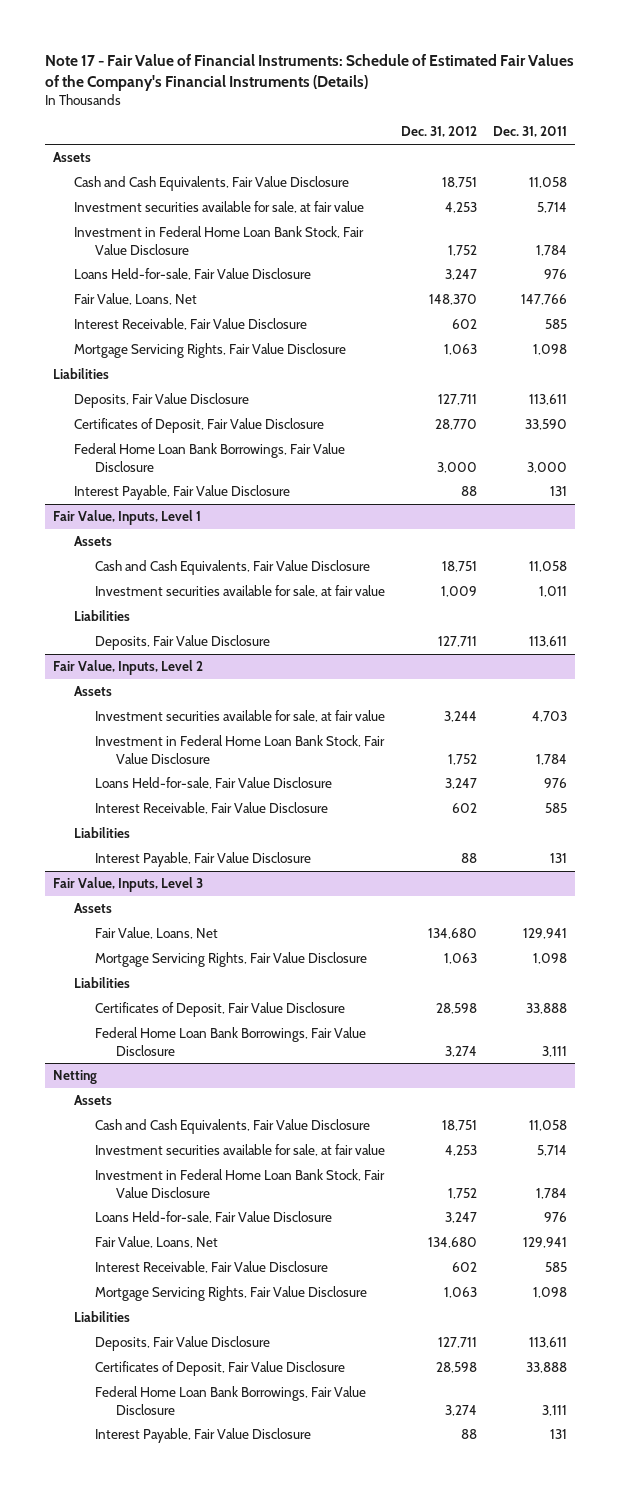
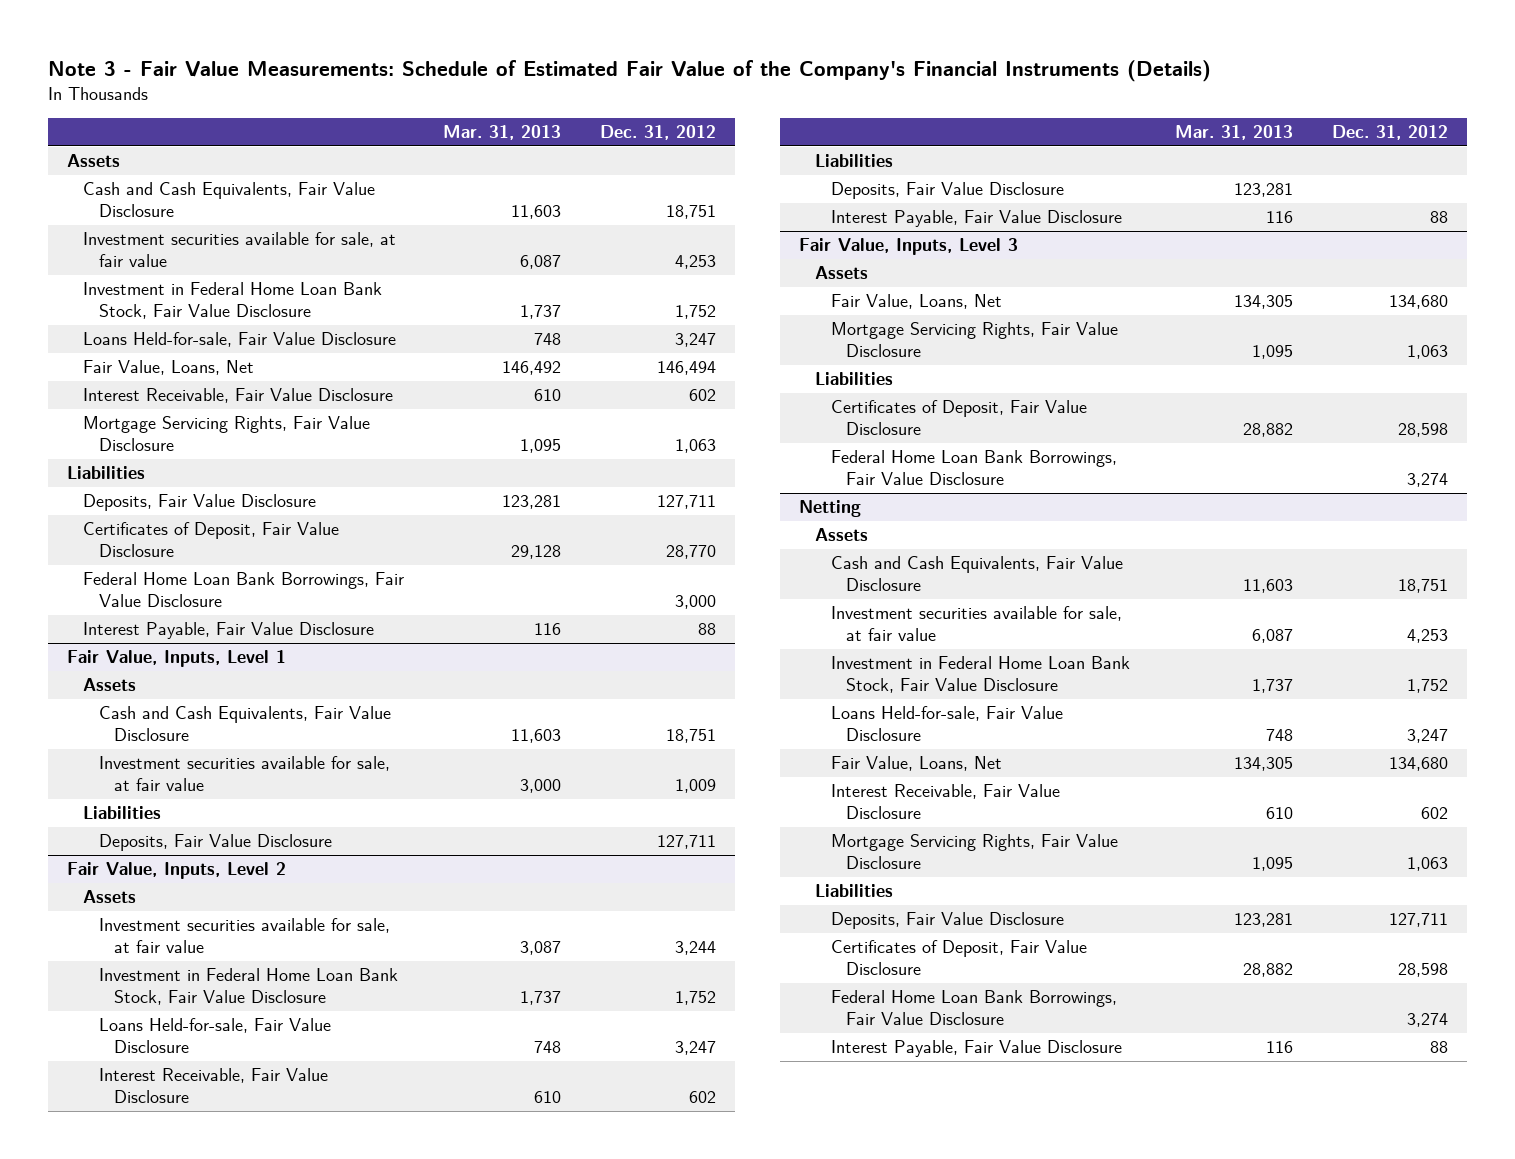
[44,53,574,92] Note 17 - Fair Value of Financial Instruments: Schedule of Estimated Fair Values of the Company's Financial Instruments (Details) -> [47,59,1211,82] Note 3 - Fair Value Measurements: Schedule of Estimated Fair Value of the Company's Financial Instruments (Details)
[492,126,567,138] Dec. 31, 2011 -> none
none -> [442,124,561,140] Mar. 31, 2013
[429,294,478,306] 148,370 -> [656,361,716,376] 146,494
none -> [830,182,1064,200] Deposits, Fair Value Disclosure

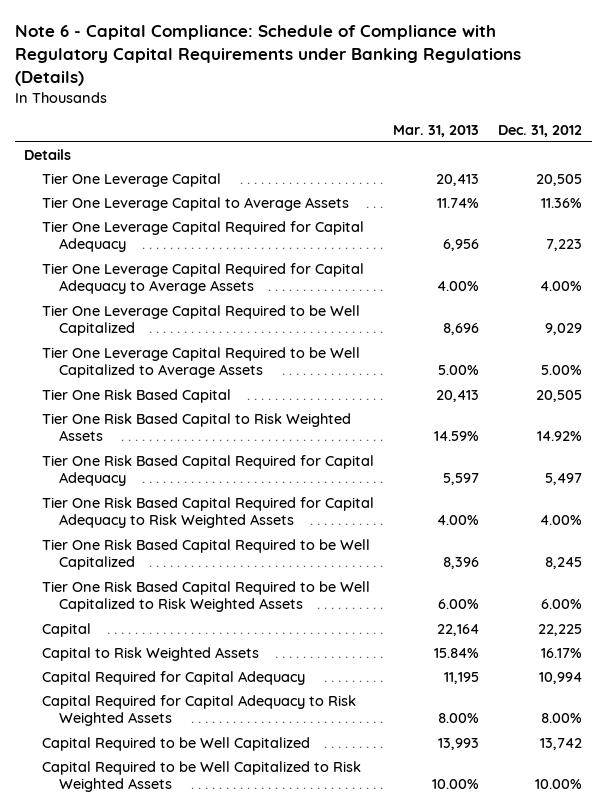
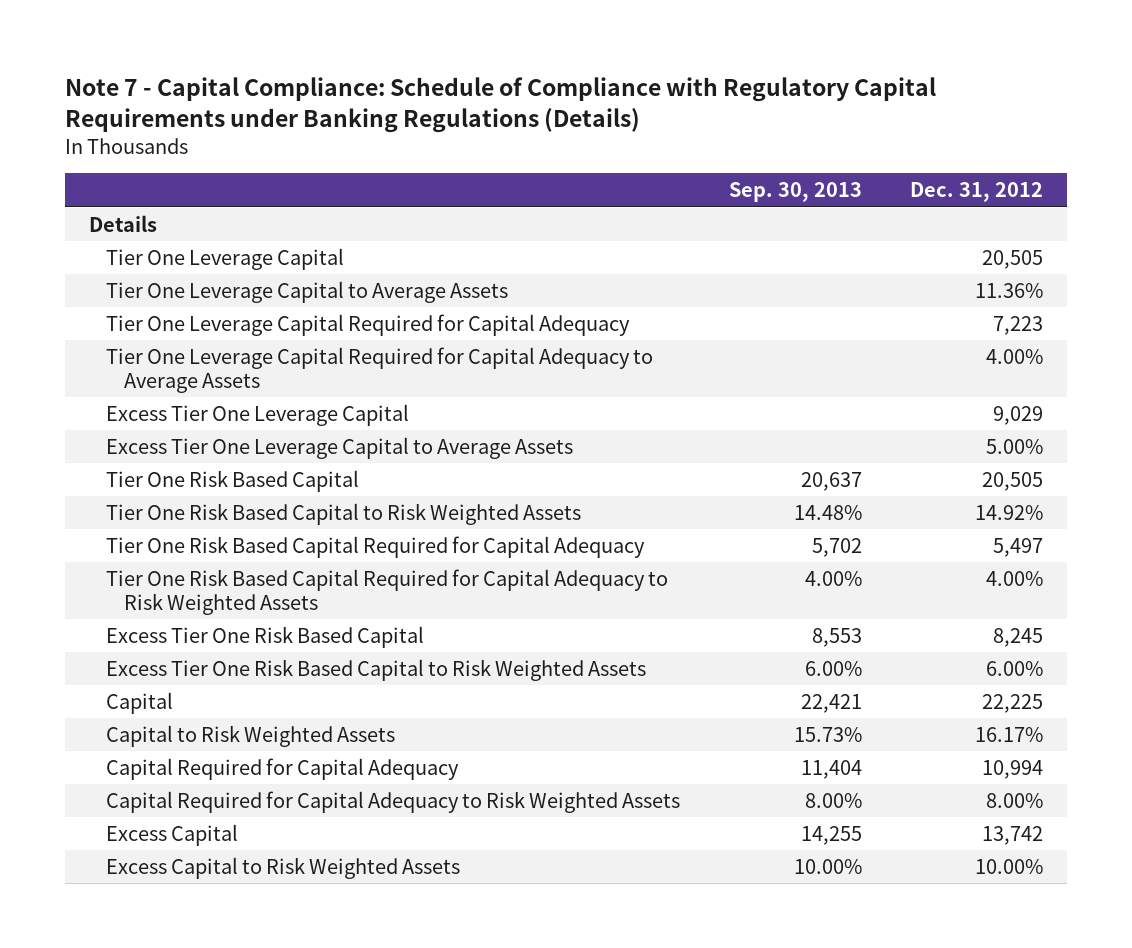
[14,25,521,86] Note 6 - Capital Compliance: Schedule of Compliance with Regulatory Capital Requirements under Banking Regulations (Details) -> [65,76,937,133] Note 7 - Capital Compliance: Schedule of Compliance with Regulatory Capital Requirements under Banking Regulations (Details)
[393,124,480,137] Mar. 31, 2013 -> none
none -> [728,182,862,203] Sep. 30, 2013
[41,305,360,337] Tier One Leverage Capital Required to be Well Capitalized -> [106,403,410,426] Excess Tier One Leverage Capital
[41,347,360,379] Tier One Leverage Capital Required to be Well Capitalized to Average Assets -> [106,436,574,459] Excess Tier One Leverage Capital to Average Assets
[41,539,370,571] Tier One Risk Based Capital Required to be Well Capitalized -> [106,625,425,648] Excess Tier One Risk Based Capital
[41,581,370,613] Tier One Risk Based Capital Required to be Well Capitalized to Risk Weighted Assets -> [106,658,647,681] Excess Tier One Risk Based Capital to Risk Weighted Assets
[41,737,310,752] Capital Required to be Well Capitalized -> [106,823,239,846] Excess Capital
[41,761,361,793] Capital Required to be Well Capitalized to Risk Weighted Assets -> [106,856,461,879] Excess Capital to Risk Weighted Assets

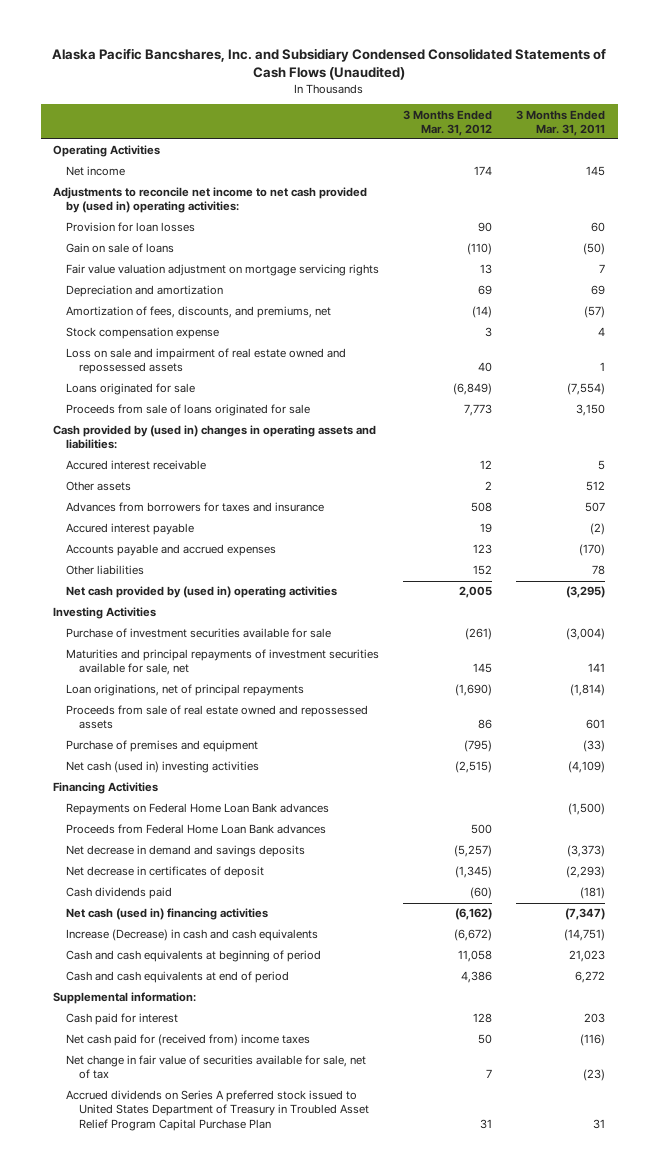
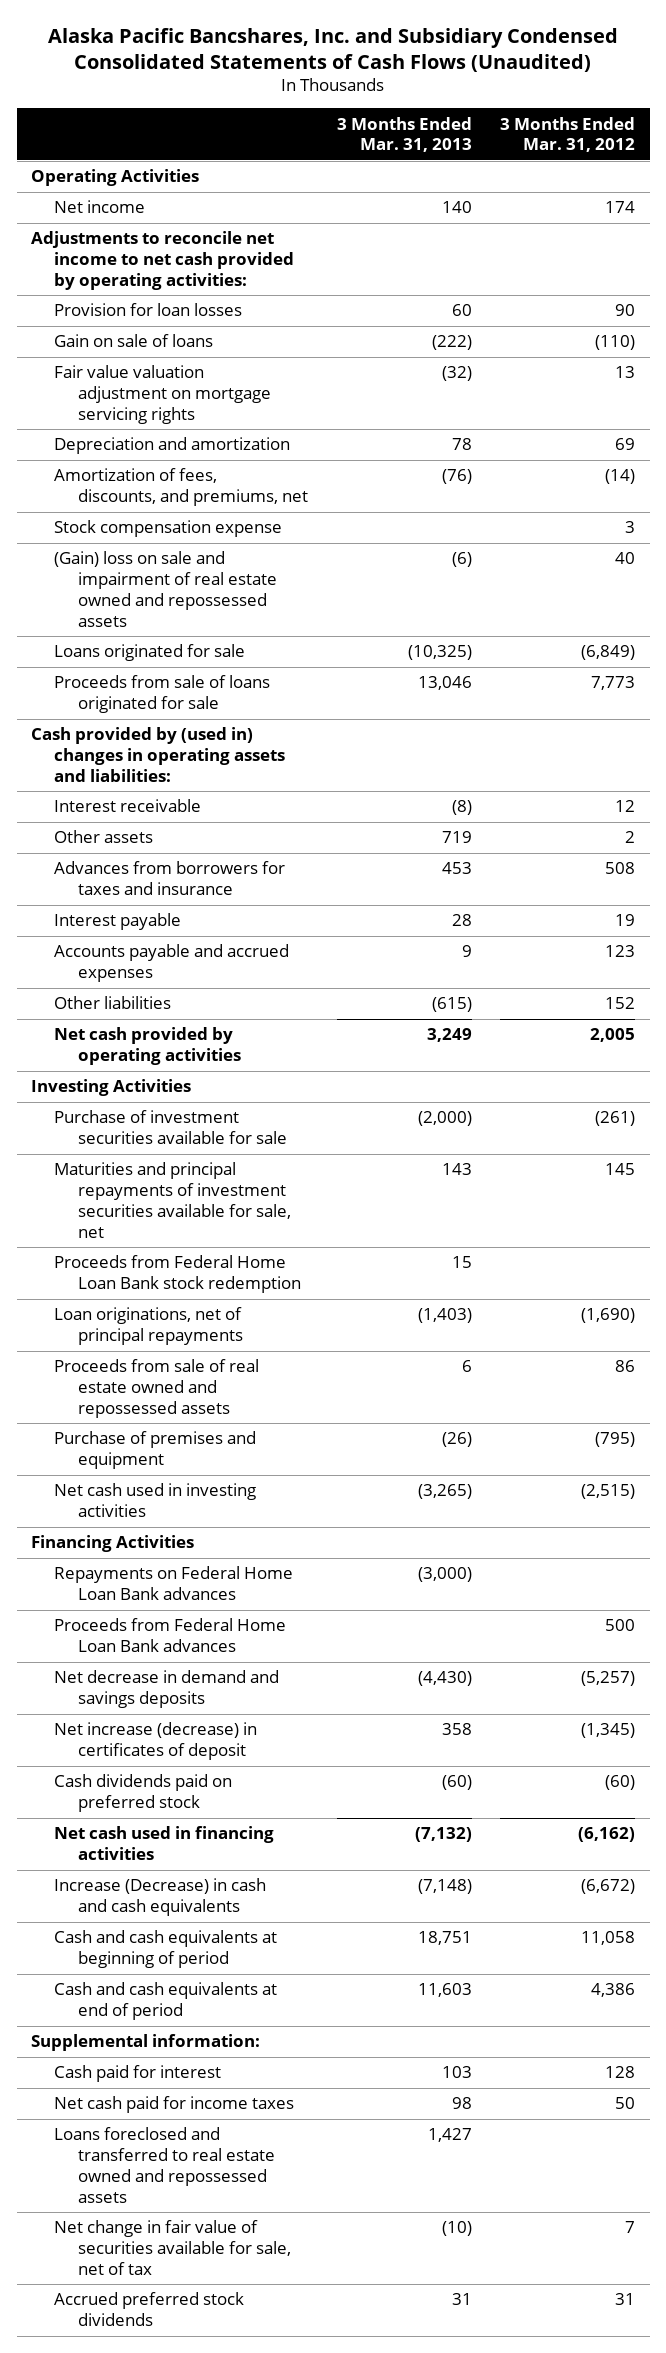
[516,109,606,136] 3 Months Ended Mar. 31, 2011 -> none
none -> [336,116,472,153] 3 Months Ended Mar. 31, 2013
[52,187,367,214] Adjustments to reconcile net income to net cash provided by (used in) operating activities: -> [31,231,295,290] Adjustments to reconcile net income to net cash provided by operating activities:
[66,348,347,375] Loss on sale and impairment of real estate owned and repossessed assets -> [54,551,277,627] (Gain) loss on sale and impairment of real estate owned and repossessed assets
[66,460,207,471] Accured interest receivable -> [54,799,202,813] Interest receivable
[66,523,195,536] Accured interest payable -> [54,913,182,931] Interest payable
[66,586,338,599] Net cash provided by (used in) operating activities -> [54,1027,241,1066] Net cash provided by operating activities
none -> [54,1255,301,1294] Proceeds from Federal Home Loan Bank stock redemption
[66,761,260,774] Net cash (used in) investing activities -> [54,1483,257,1518] Net cash used in investing activities
[66,866,265,879] Net decrease in certificates of deposit -> [54,1722,258,1761] Net increase (decrease) in certificates of deposit
[66,887,173,900] Cash dividends paid -> [54,1774,233,1813] Cash dividends paid on preferred stock
[66,908,269,921] Net cash (used in) financing activities -> [54,1826,275,1861] Net cash used in financing activities
[66,1034,311,1047] Net cash paid for (received from) income taxes -> [54,2096,295,2114] Net cash paid for income taxes
none -> [54,2127,275,2203] Loans foreclosed and transferred to real estate owned and repossessed assets
[66,1090,370,1131] Accrued dividends on Series A preferred stock issued to United States Department of Treasury in Troubled Asset Relief Program Capital Purchase Plan -> none
none -> [54,2292,245,2327] Accrued preferred stock dividends

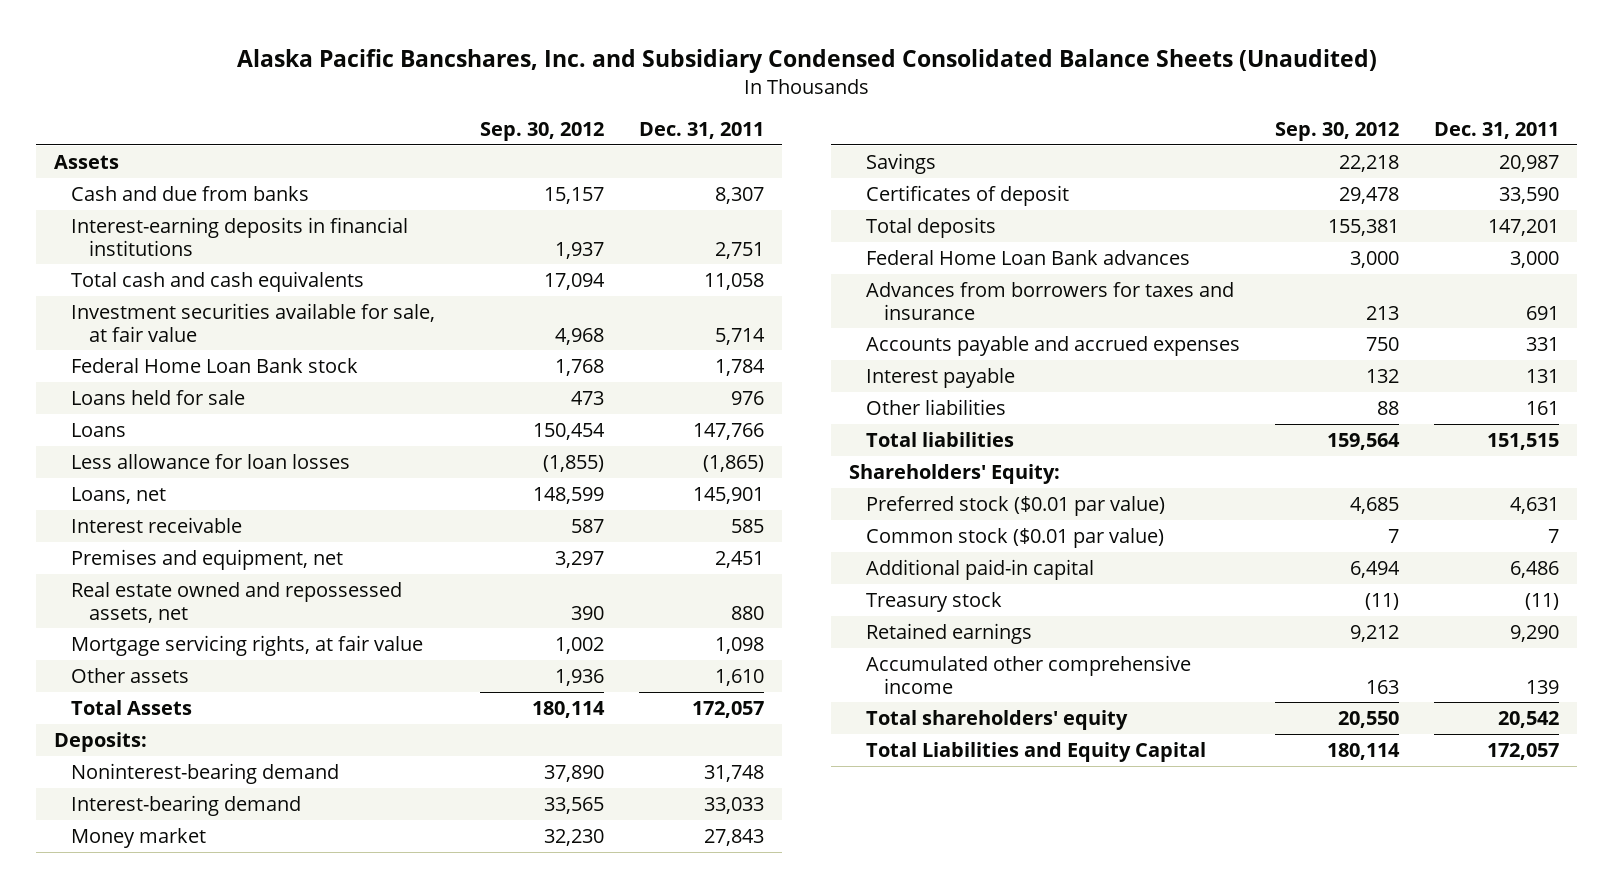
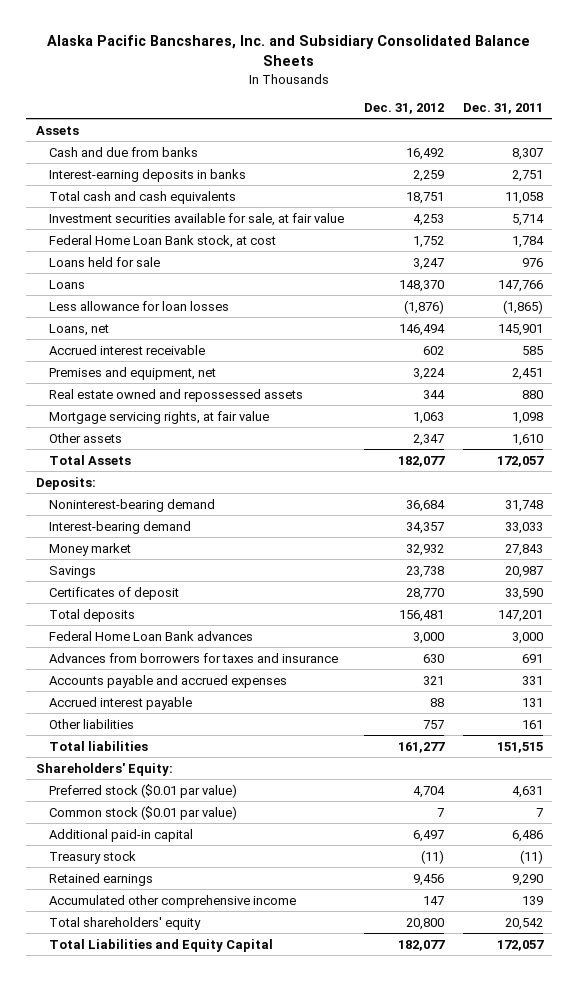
[236,48,1377,73] Alaska Pacific Bancshares, Inc. and Subsidiary Condensed Consolidated Balance Sheets (Unaudited) -> [47,35,531,67] Alaska Pacific Bancshares, Inc. and Subsidiary Consolidated Balance Sheets
[480,122,605,142] Sep. 30, 2012 -> none
none -> [363,102,444,114] Dec. 31, 2012
[71,216,409,256] Interest-earning deposits in financial institutions -> [49,168,247,182] Interest-earning deposits in banks
[71,357,359,373] Federal Home Loan Bank stock -> [49,234,277,248] Federal Home Loan Bank stock, at cost
[71,516,243,533] Interest receivable -> [49,344,206,355] Accrued interest receivable
[71,581,403,623] Real estate owned and repossessed assets, net -> [49,388,304,402] Real estate owned and repossessed assets
[866,367,1016,388] Interest payable -> [49,696,193,710] Accrued interest payable

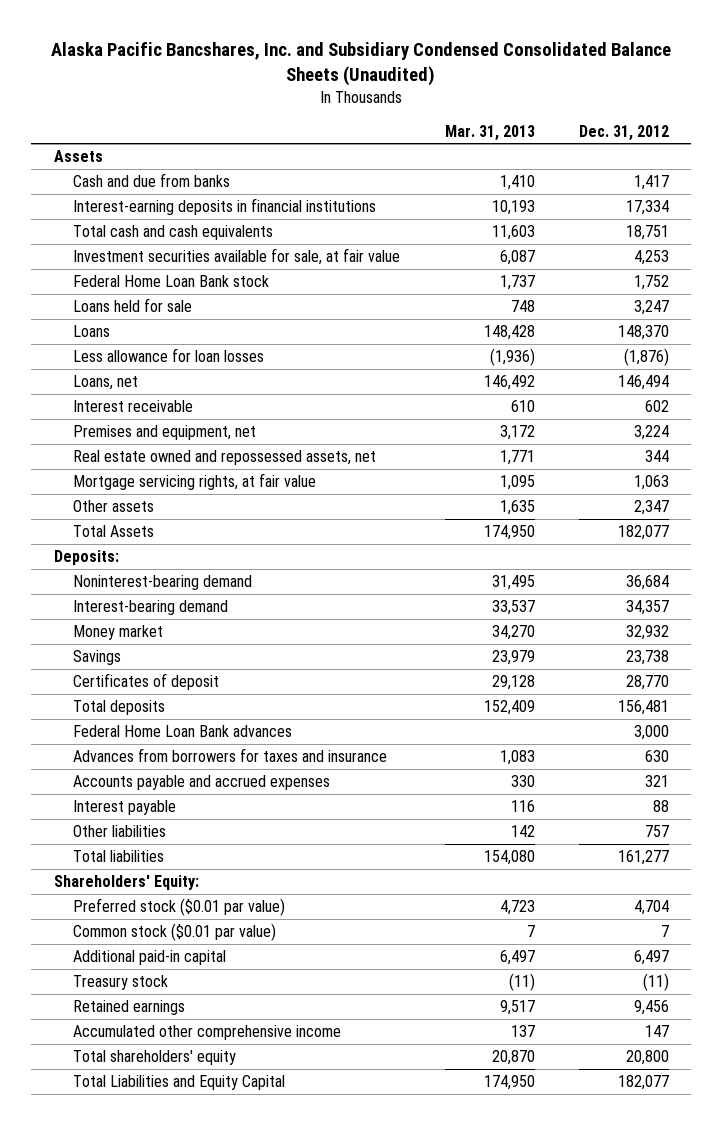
[47,35,531,67] Alaska Pacific Bancshares, Inc. and Subsidiary Consolidated Balance Sheets -> [51,42,672,87] Alaska Pacific Bancshares, Inc. and Subsidiary Condensed Consolidated Balance Sheets (Unaudited)
[462,102,543,114] Dec. 31, 2011 -> none
none -> [444,124,535,141] Mar. 31, 2013
[405,147,444,160] 16,492 -> [633,174,669,190] 1,417
[49,168,247,182] Interest-earning deposits in banks -> [73,197,377,215] Interest-earning deposits in financial institutions
[412,169,444,182] 2,259 -> [625,199,669,215] 17,334
[49,234,277,248] Federal Home Loan Bank stock, at cost -> [73,274,270,287] Federal Home Loan Bank stock
[49,344,206,355] Accrued interest receivable -> [73,399,194,412] Interest receivable
[49,388,304,402] Real estate owned and repossessed assets -> [73,449,377,465] Real estate owned and repossessed assets, net
[49,696,193,710] Accrued interest payable -> [73,799,177,815] Interest payable

